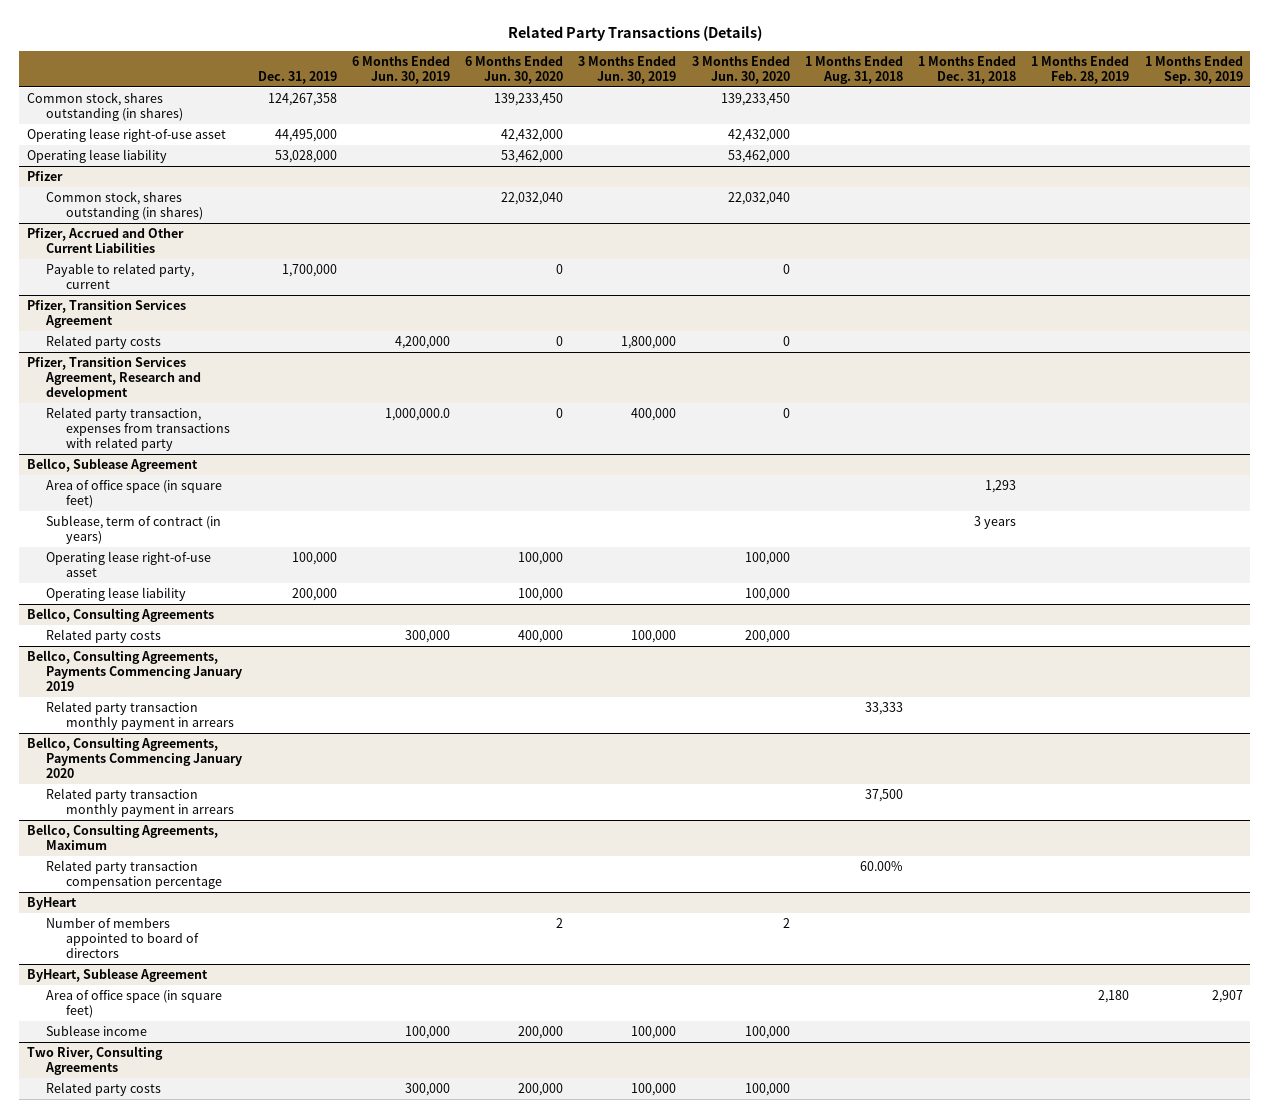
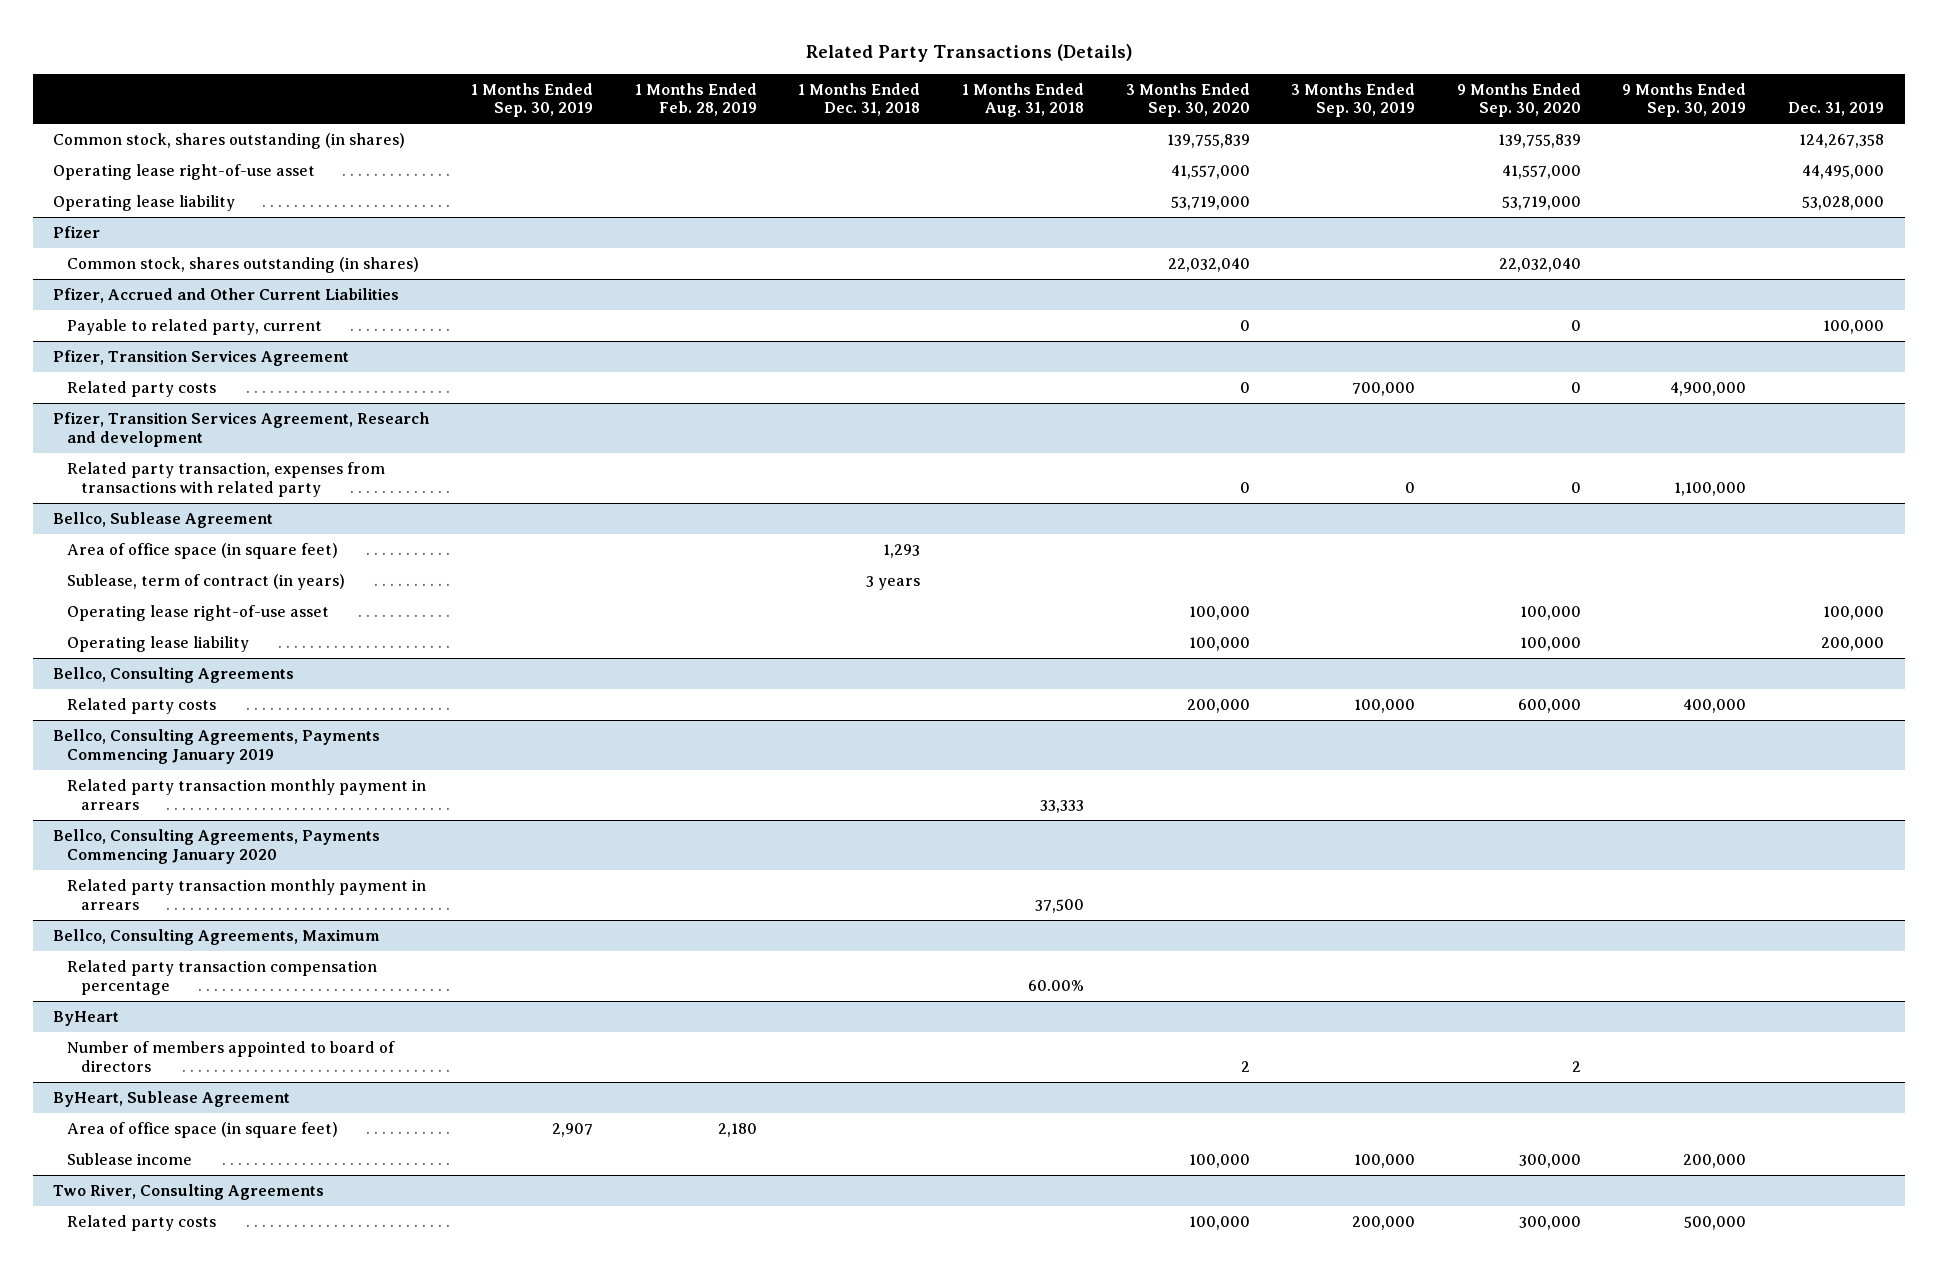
[351,55,450,84] 6 Months Ended Jun. 30, 2019 -> none
[465,55,564,84] 6 Months Ended Jun. 30, 2020 -> none
[578,55,677,84] 3 Months Ended Jun. 30, 2019 -> none
[691,55,790,84] 3 Months Ended Jun. 30, 2020 -> none
none -> [1125,82,1250,118] 3 Months Ended Sep. 30, 2020
none -> [1291,82,1416,118] 3 Months Ended Sep. 30, 2019
none -> [1456,82,1581,118] 9 Months Ended Sep. 30, 2020
none -> [1622,82,1747,118] 9 Months Ended Sep. 30, 2019
[281,264,337,278] 1,700,000 -> [1822,320,1884,335] 100,000

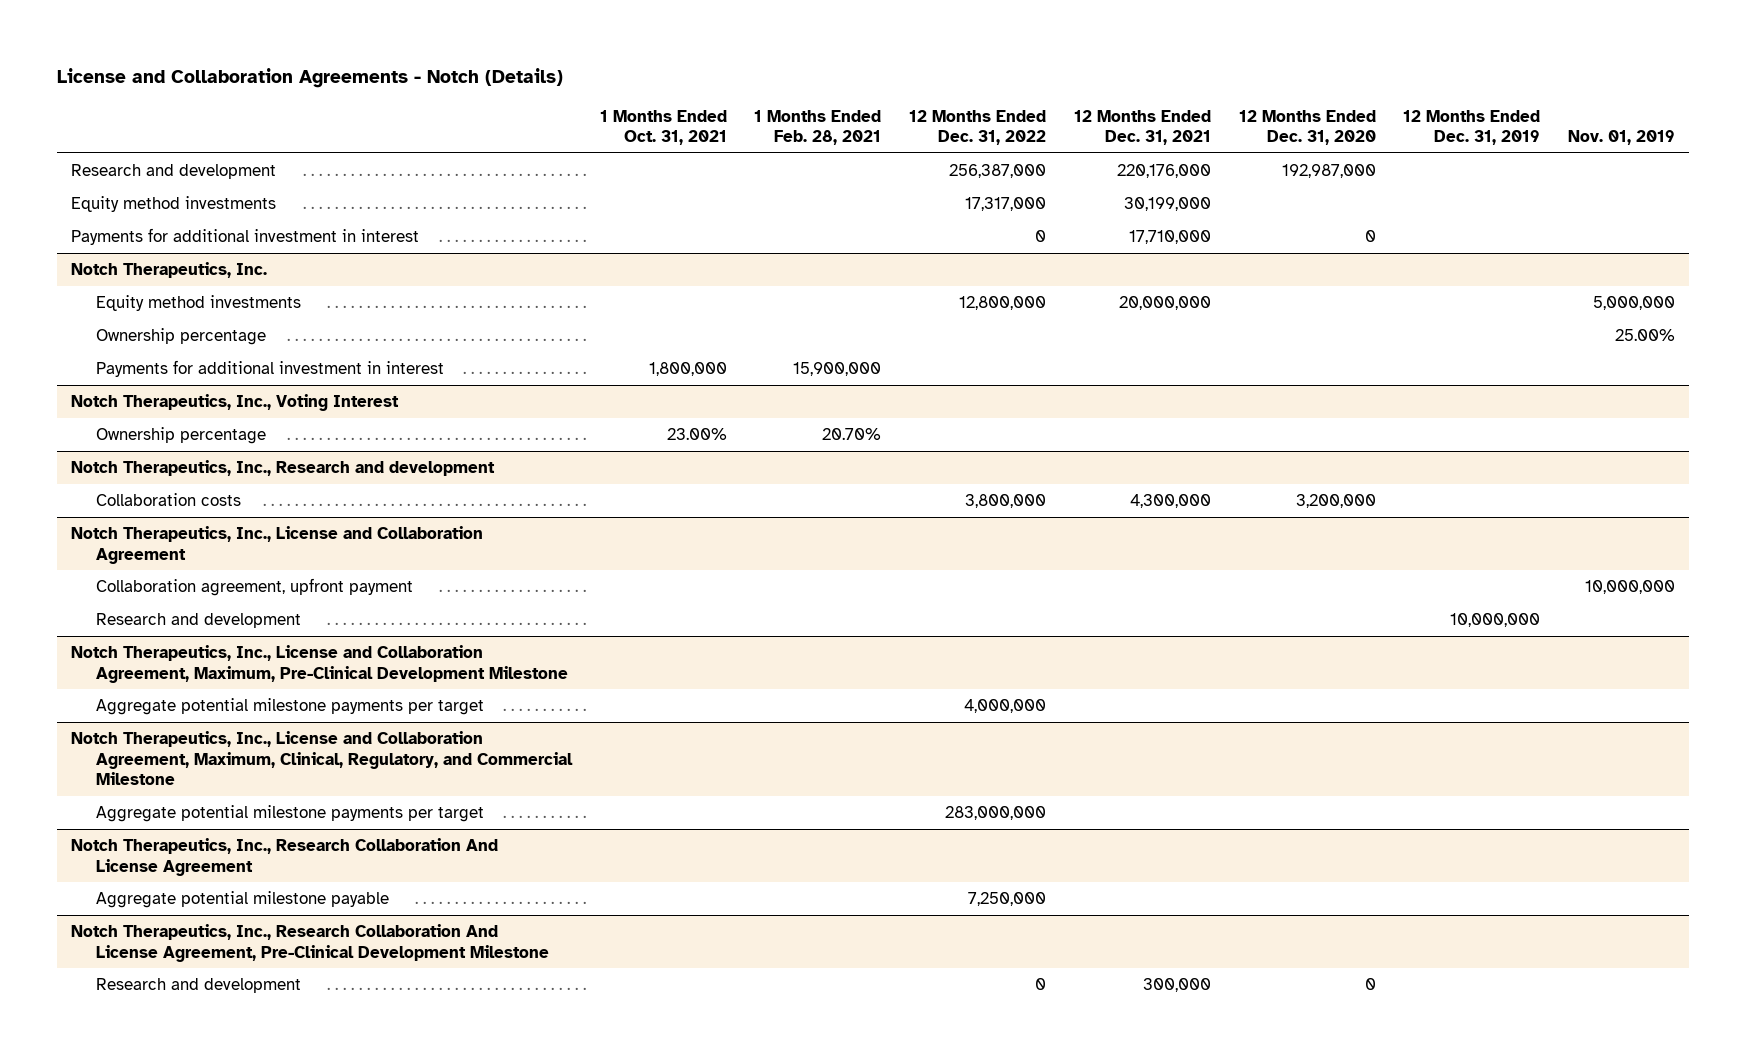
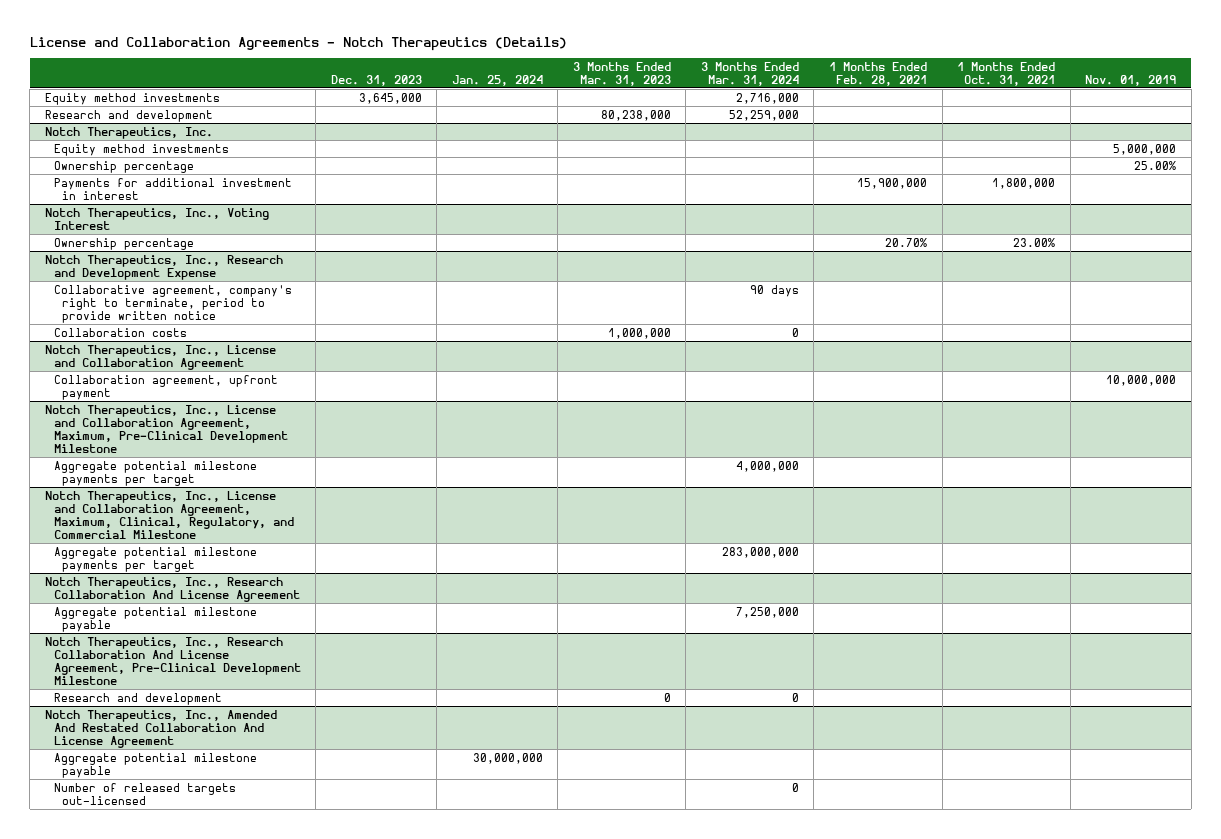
[57,68,564,89] License and Collaboration Agreements - Notch (Details) -> [29,36,567,51] License and Collaboration Agreements - Notch Therapeutics (Details)
[909,109,1047,146] 12 Months Ended Dec. 31, 2022 -> none
[1073,109,1211,146] 12 Months Ended Dec. 31, 2021 -> none
[1238,109,1376,146] 12 Months Ended Dec. 31, 2020 -> none
[1403,109,1541,146] 12 Months Ended Dec. 31, 2019 -> none
none -> [330,74,422,86] Dec. 31, 2023
none -> [451,74,543,86] Jan. 25, 2024
none -> [572,61,671,86] 3 Months Ended Mar. 31, 2023
none -> [700,61,799,86] 3 Months Ended Mar. 31, 2024
[71,228,420,246] Payments for additional investment in interest -> none
[71,164,277,180] Research and development -> [44,109,213,122] Research and development
[71,460,496,477] Notch Therapeutics, Inc., Research and development -> [44,254,283,280] Notch Therapeutics, Inc., Research and Development Expense
none -> [53,284,292,323] Collaborative agreement, company's right to terminate, period to provide written notice
[95,613,301,629] Research and development -> none
none -> [44,709,277,748] Notch Therapeutics, Inc., Amended And Restated Collaboration And License Agreement
none -> [53,752,257,778] Aggregate potential milestone payable
none -> [53,782,236,805] Number of released targets out-licensed

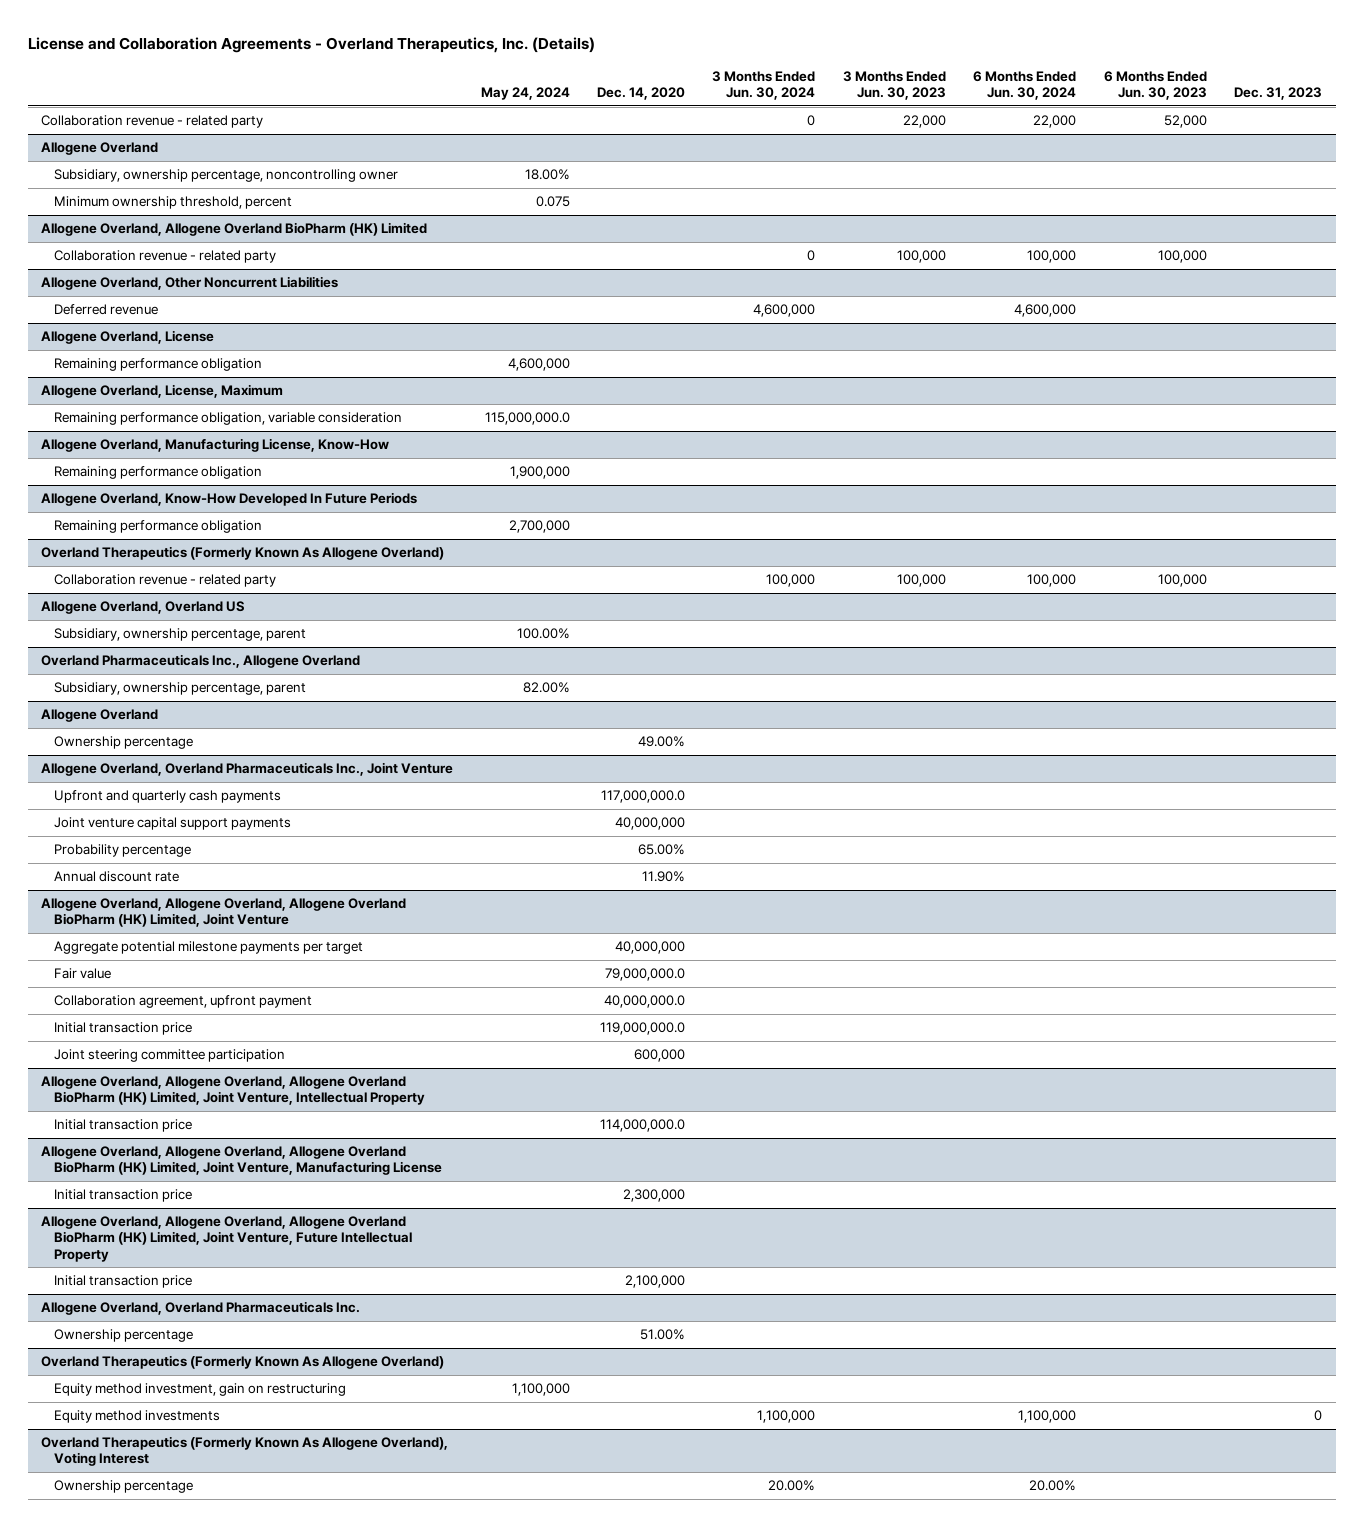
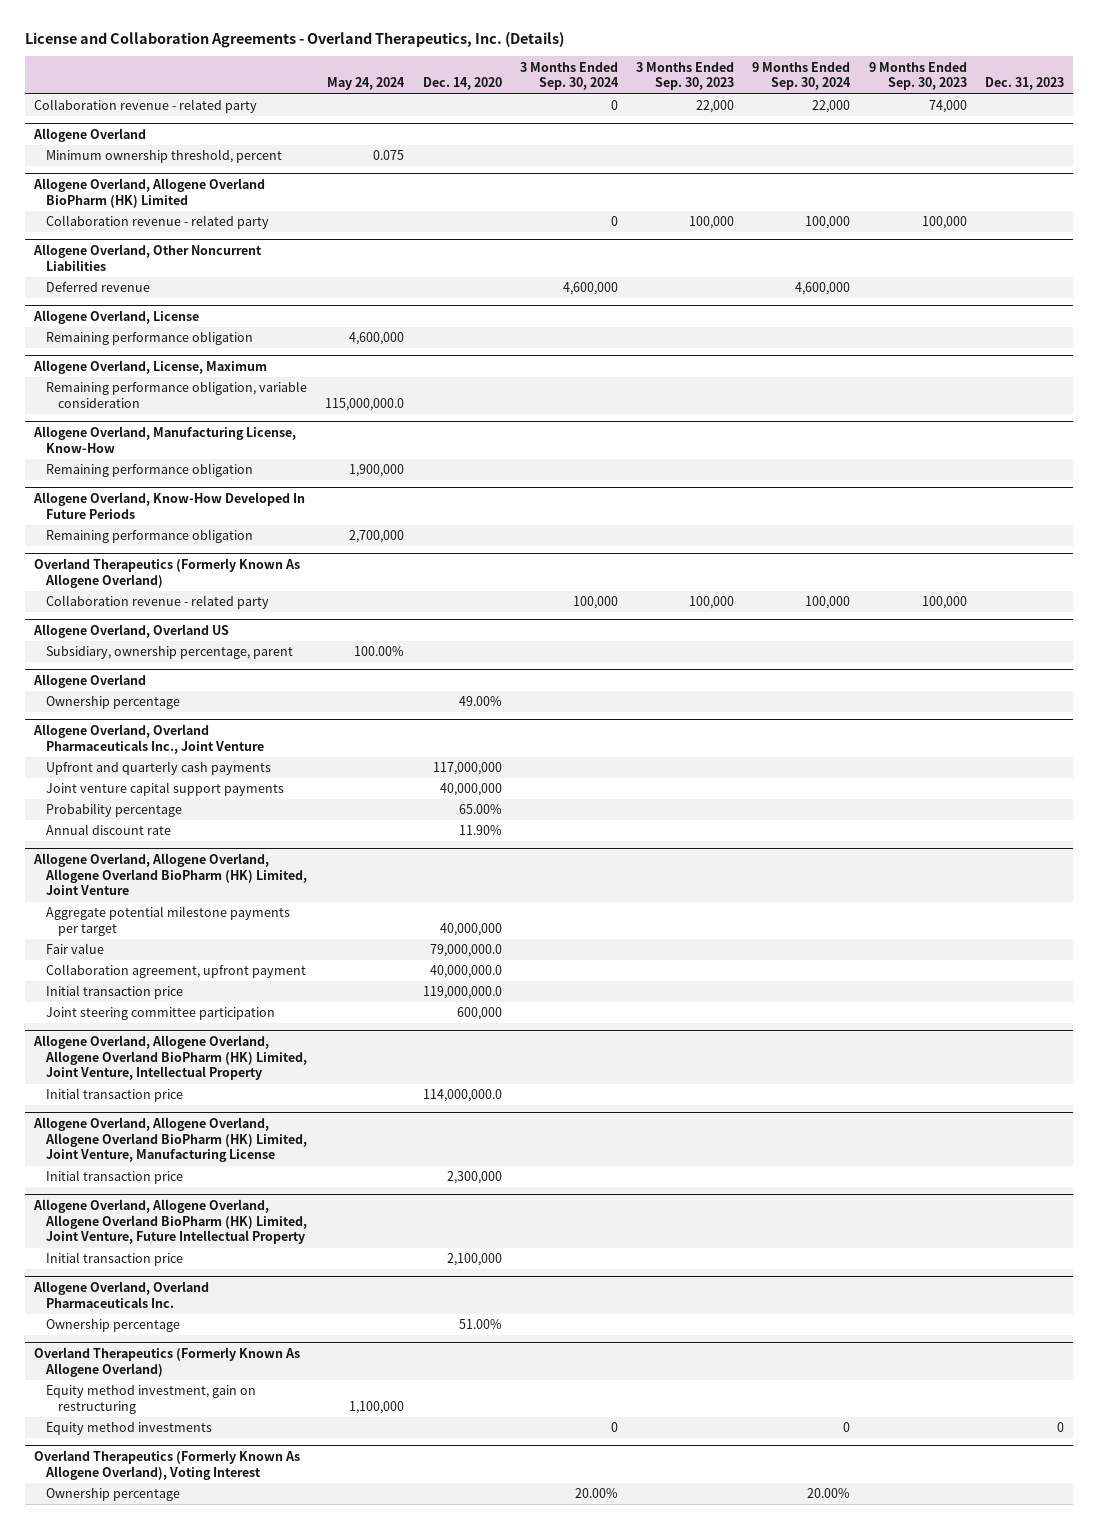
[712,70,816,100] 3 Months Ended Jun. 30, 2024 -> none
[842,70,946,100] 3 Months Ended Jun. 30, 2023 -> none
[973,70,1077,100] 6 Months Ended Jun. 30, 2024 -> none
[1103,70,1207,100] 6 Months Ended Jun. 30, 2023 -> none
none -> [519,61,619,91] 3 Months Ended Sep. 30, 2024
none -> [636,61,735,91] 3 Months Ended Sep. 30, 2023
none -> [752,61,852,91] 9 Months Ended Sep. 30, 2024
none -> [868,61,967,91] 9 Months Ended Sep. 30, 2023
[54,169,399,183] Subsidiary, ownership percentage, noncontrolling owner -> none
[41,654,361,669] Overland Pharmaceuticals Inc., Allogene Overland -> none
[54,682,307,696] Subsidiary, ownership percentage, parent -> none
[601,790,686,804] 117,000,000.0 -> [432,762,502,776] 117,000,000

